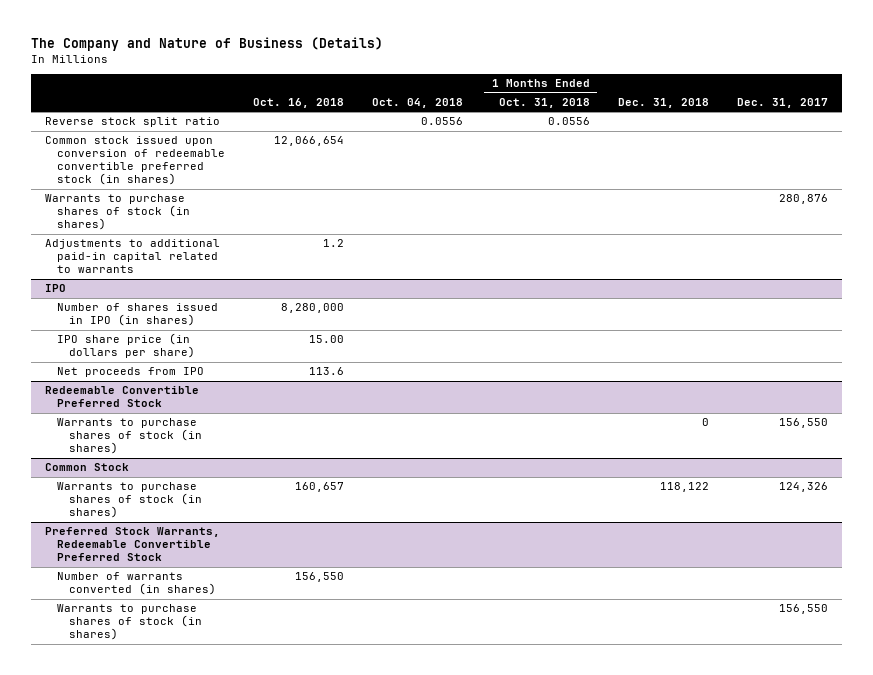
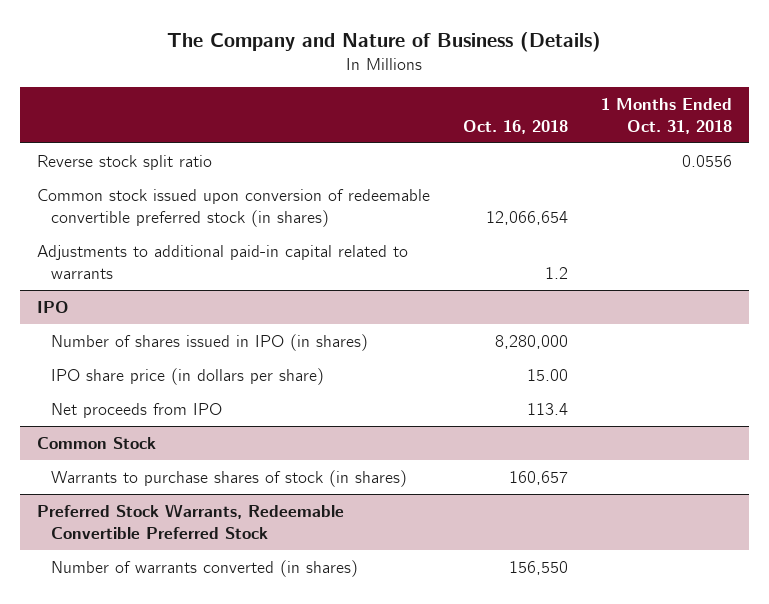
[372,97,464,108] Oct. 04, 2018 -> none
[617,97,709,108] Dec. 31, 2018 -> none
[736,97,828,108] Dec. 31, 2017 -> none
[44,194,191,231] Warrants to purchase shares of stock (in shares) -> none
[44,386,199,408] Redeemable Convertible Preferred Stock -> none
[57,418,203,455] Warrants to purchase shares of stock (in shares) -> none
[309,367,345,376] 113.6 -> [526,403,568,416] 113.4
[57,604,203,641] Warrants to purchase shares of stock (in shares) -> none

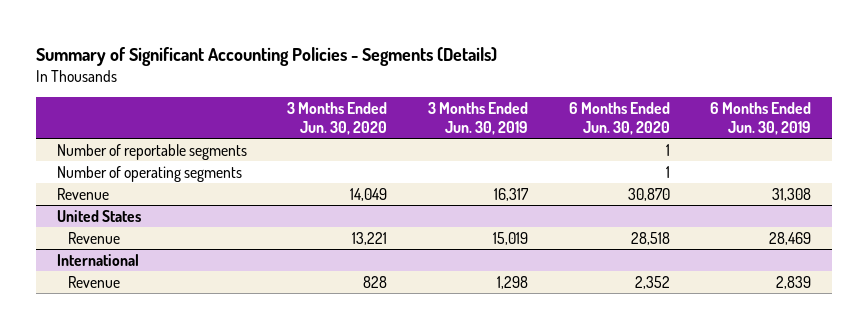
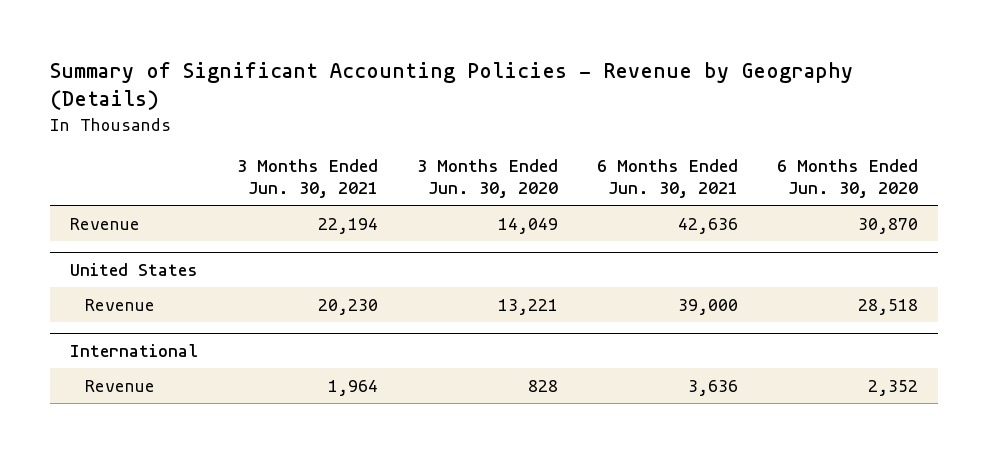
[36,46,498,66] Summary of Significant Accounting Policies - Segments (Details) -> [49,62,853,111] Summary of Significant Accounting Policies - Revenue by Geography (Details)
[428,102,529,135] 3 Months Ended Jun. 30, 2019 -> none
[710,102,812,135] 6 Months Ended Jun. 30, 2019 -> none
none -> [236,159,378,199] 3 Months Ended Jun. 30, 2021
none -> [596,159,738,199] 6 Months Ended Jun. 30, 2021
[56,143,247,160] Number of reportable segments -> none
[56,165,242,182] Number of operating segments -> none

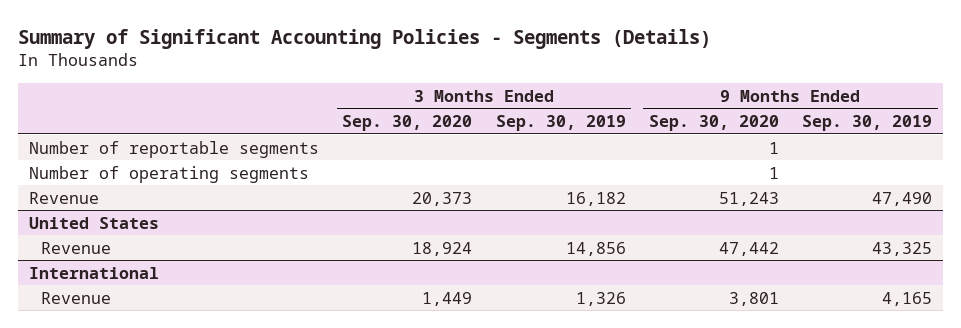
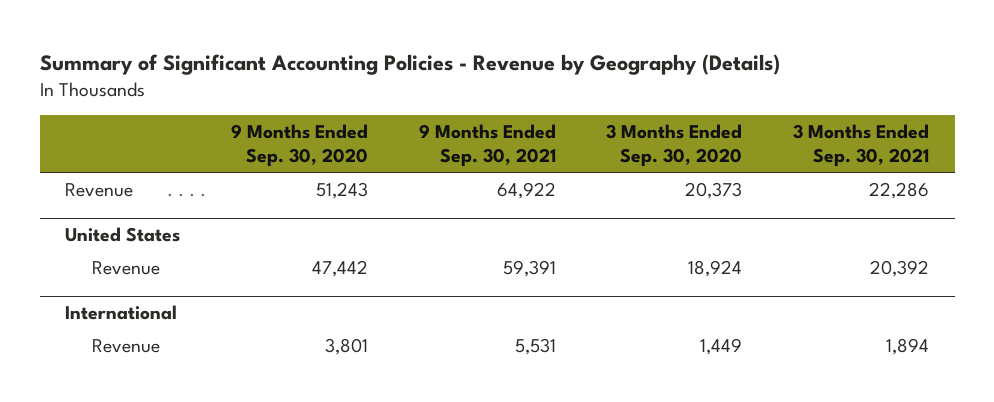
[17,28,711,49] Summary of Significant Accounting Policies - Segments (Details) -> [39,53,780,75] Summary of Significant Accounting Policies - Revenue by Geography (Details)
[495,114,626,131] Sep. 30, 2019 -> none
[801,114,932,131] Sep. 30, 2019 -> none
none -> [418,124,556,168] 9 Months Ended Sep. 30, 2021
none -> [793,124,930,168] 3 Months Ended Sep. 30, 2021
[29,140,320,158] Number of reportable segments -> none
[29,165,310,183] Number of operating segments -> none

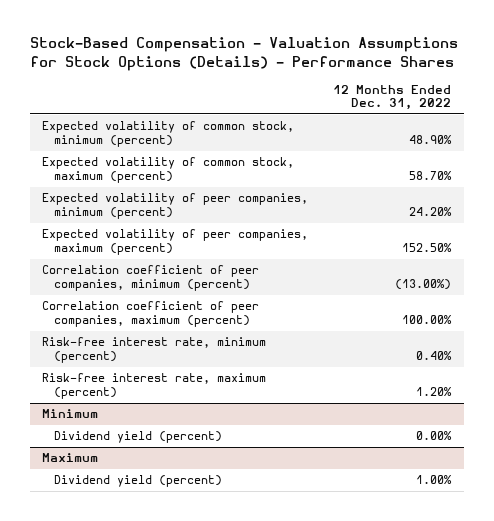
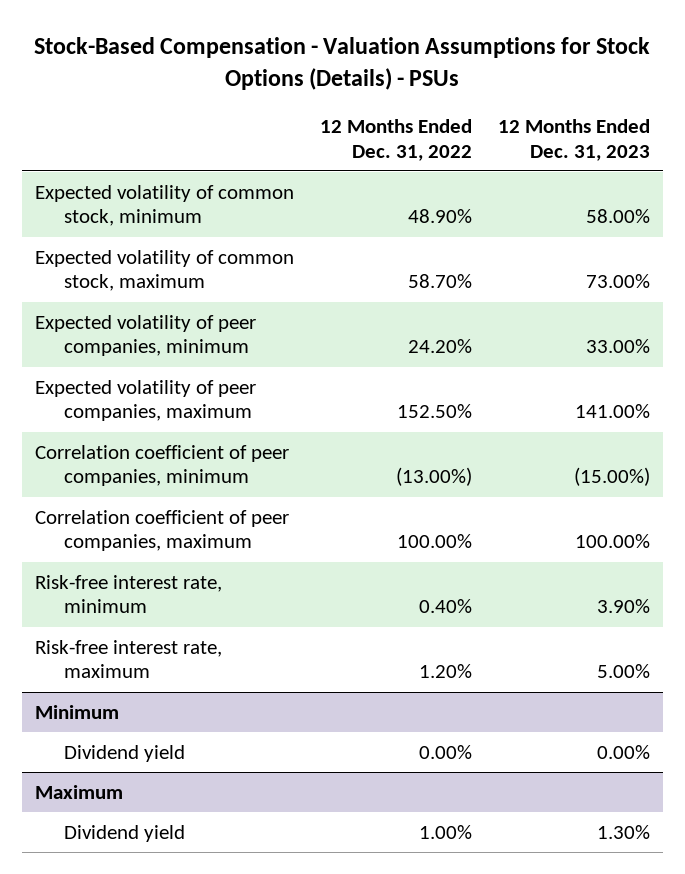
[30,37,459,71] Stock-Based Compensation - Valuation Assumptions for Stock Options (Details) - Performance Shares -> [34,36,651,90] Stock-Based Compensation - Valuation Assumptions for Stock Options (Details) - PSUs
none -> [498,119,651,161] 12 Months Ended Dec. 31, 2023
[42,121,295,148] Expected volatility of common stock, minimum (percent) -> [34,184,294,227] Expected volatility of common stock, minimum
[42,157,295,184] Expected volatility of common stock, maximum (percent) -> [34,249,294,292] Expected volatility of common stock, maximum
[42,193,309,220] Expected volatility of peer companies, minimum (percent) -> [34,314,256,357] Expected volatility of peer companies, minimum
[42,229,309,256] Expected volatility of peer companies, maximum (percent) -> [34,379,256,422] Expected volatility of peer companies, maximum
[42,265,260,292] Correlation coefficient of peer companies, minimum (percent) -> [34,444,289,487] Correlation coefficient of peer companies, minimum
[42,301,260,328] Correlation coefficient of peer companies, maximum (percent) -> [34,509,289,552] Correlation coefficient of peer companies, maximum
[42,337,267,364] Risk-free interest rate, minimum (percent) -> [34,574,222,614] Risk-free interest rate, minimum
[42,373,267,400] Risk-free interest rate, maximum (percent) -> [34,639,222,679] Risk-free interest rate, maximum
[53,431,222,444] Dividend yield (percent) -> [63,744,185,762] Dividend yield
[53,475,222,488] Dividend yield (percent) -> [63,824,185,842] Dividend yield

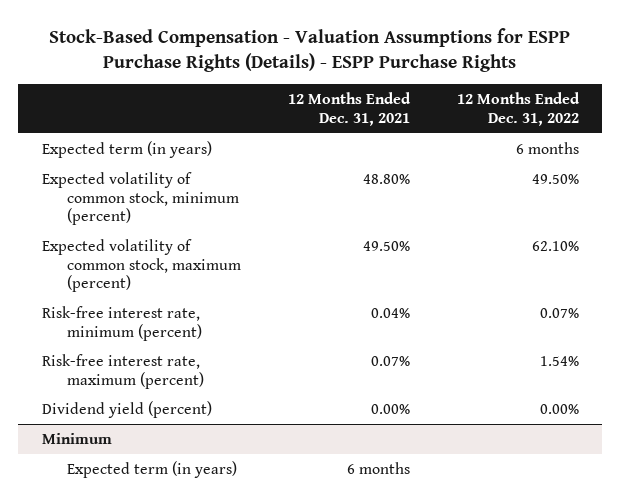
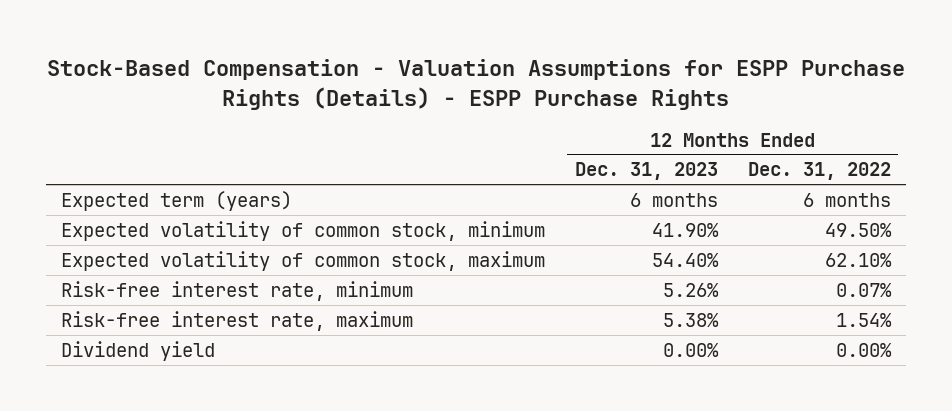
[287,92,411,126] 12 Months Ended Dec. 31, 2021 -> none
none -> [574,162,718,181] Dec. 31, 2023
[41,432,112,444] Minimum -> none
[66,460,237,478] Expected term (in years) -> none
[41,140,212,158] Expected term (in years) -> [61,190,293,211] Expected term (years)
[41,171,239,226] Expected volatility of common stock, minimum (percent) -> [61,220,546,241] Expected volatility of common stock, minimum
[41,238,241,293] Expected volatility of common stock, maximum (percent) -> [61,250,546,271] Expected volatility of common stock, maximum
[41,305,202,341] Risk-free interest rate, minimum (percent) -> [61,280,414,301] Risk-free interest rate, minimum
[41,353,204,389] Risk-free interest rate, maximum (percent) -> [61,310,414,331] Risk-free interest rate, maximum
[41,400,212,418] Dividend yield (percent) -> [61,340,216,361] Dividend yield

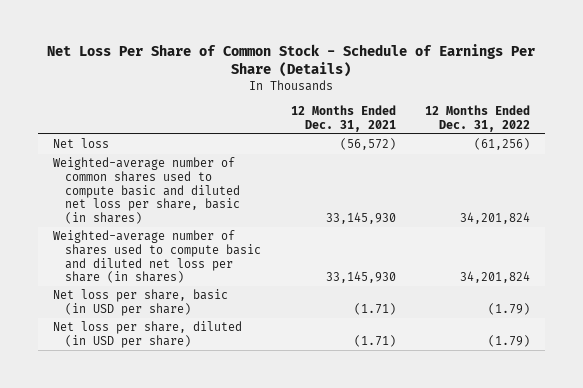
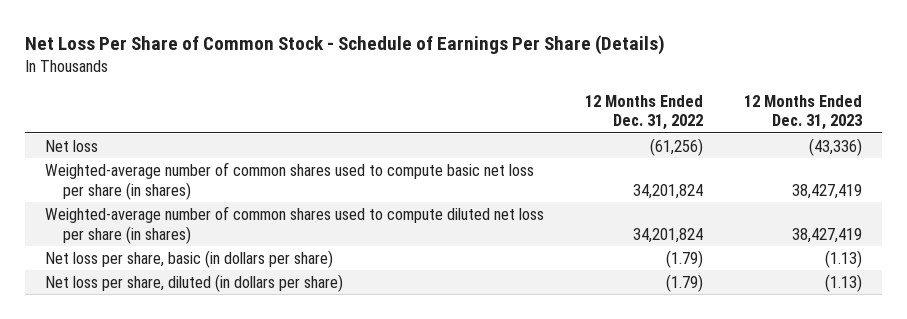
[290,104,396,132] 12 Months Ended Dec. 31, 2021 -> none
none -> [743,94,862,131] 12 Months Ended Dec. 31, 2023
[52,157,241,224] Weighted-average number of common shares used to compute basic and diluted net loss per share, basic (in shares) -> [45,161,535,200] Weighted-average number of common shares used to compute basic net loss per share (in shares)
[52,230,262,284] Weighted-average number of shares used to compute basic and diluted net loss per share (in shares) -> [45,205,545,244] Weighted-average number of common shares used to compute diluted net loss per share (in shares)
[52,289,228,316] Net loss per share, basic (in USD per share) -> [45,249,334,268] Net loss per share, basic (in dollars per share)
[52,321,242,348] Net loss per share, diluted (in USD per share) -> [45,273,344,292] Net loss per share, diluted (in dollars per share)

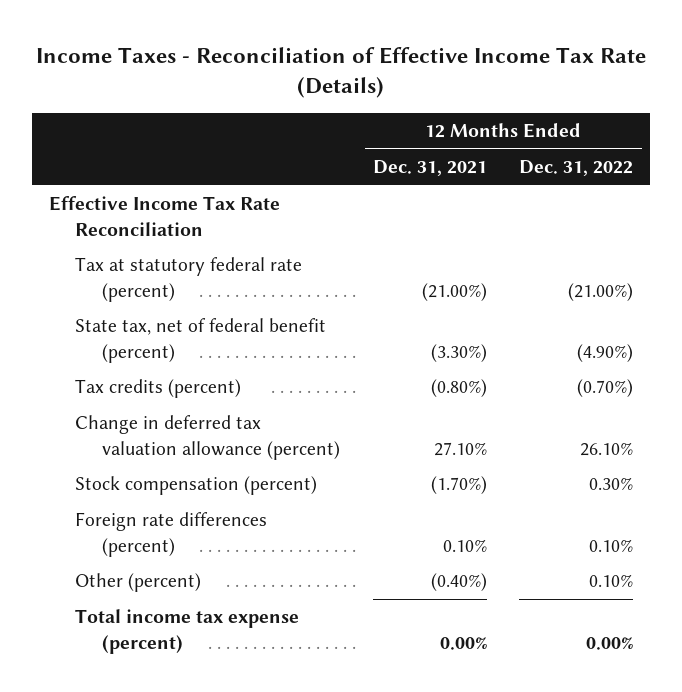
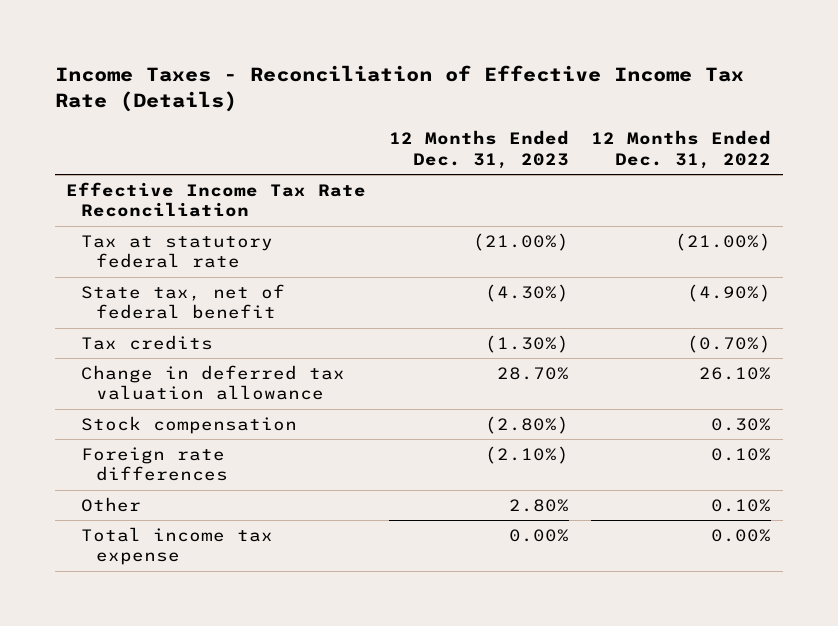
[372,160,487,177] Dec. 31, 2021 -> none
none -> [388,130,569,169] 12 Months Ended Dec. 31, 2023
[75,257,303,302] Tax at statutory federal rate (percent) -> [81,235,274,269] Tax at statutory federal rate
[75,318,327,363] State tax, net of federal benefit (percent) -> [81,284,286,320] State tax, net of federal benefit
[75,379,242,399] Tax credits (percent) -> [81,335,214,351] Tax credits
[75,415,341,460] Change in deferred tax valuation allowance (percent) -> [81,365,346,401] Change in deferred tax valuation allowance
[75,476,318,496] Stock compensation (percent) -> [81,416,298,435] Stock compensation
[75,512,268,557] Foreign rate differences (percent) -> [81,447,228,482] Foreign rate differences
[75,573,202,593] Other (percent) -> [81,497,142,513] Other
[75,609,300,654] Total income tax expense (percent) -> [81,527,274,566] Total income tax expense

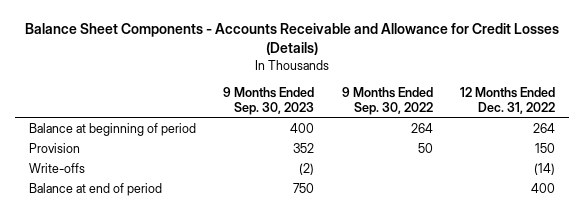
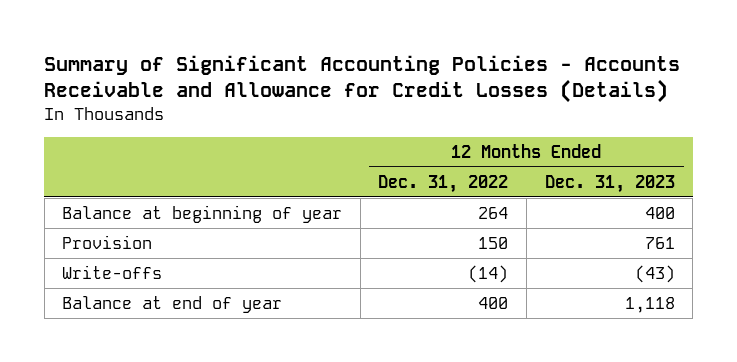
[24,23,559,56] Balance Sheet Components - Accounts Receivable and Allowance for Credit Losses (Details) -> [44,54,681,103] Summary of Significant Accounting Policies - Accounts Receivable and Allowance for Credit Losses (Details)
[223,86,315,115] 9 Months Ended Sep. 30, 2023 -> none
[341,86,433,115] 9 Months Ended Sep. 30, 2022 -> none
none -> [544,174,675,193] Dec. 31, 2023
[28,122,196,136] Balance at beginning of period -> [62,204,343,223] Balance at beginning of year
[28,182,162,196] Balance at end of period -> [62,295,283,313] Balance at end of year

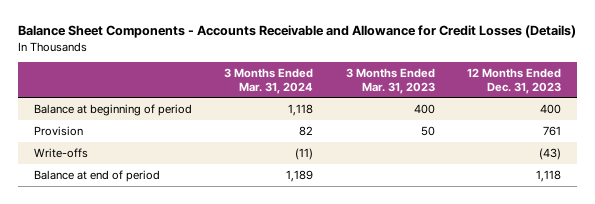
[44,54,681,103] Summary of Significant Accounting Policies - Accounts Receivable and Allowance for Credit Losses (Details) -> [17,25,576,39] Balance Sheet Components - Accounts Receivable and Allowance for Credit Losses (Details)
[378,174,509,193] Dec. 31, 2022 -> none
none -> [224,68,314,94] 3 Months Ended Mar. 31, 2024
none -> [345,68,435,94] 3 Months Ended Mar. 31, 2023
[62,204,343,223] Balance at beginning of year -> [33,104,192,117] Balance at beginning of period
[62,295,283,313] Balance at end of year -> [33,170,160,183] Balance at end of period

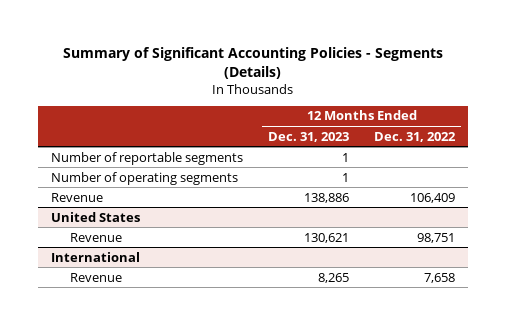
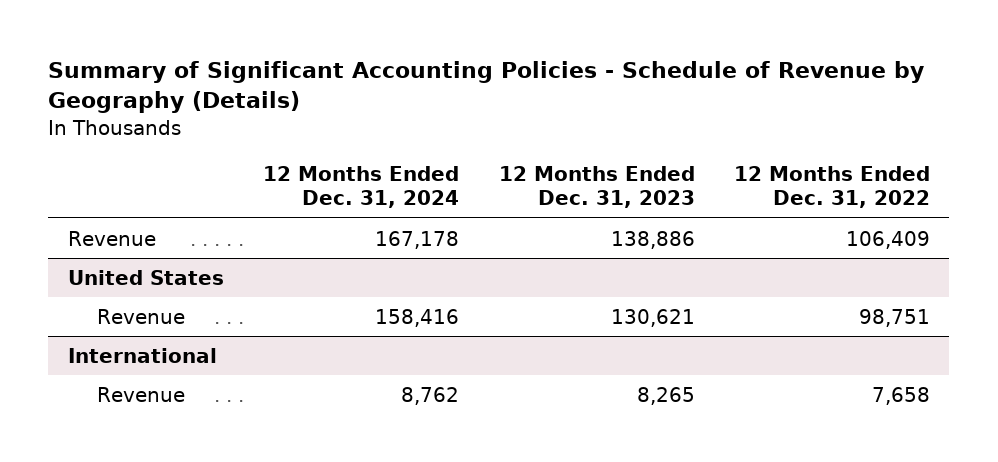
[63,46,444,79] Summary of Significant Accounting Policies - Segments (Details) -> [48,61,925,114] Summary of Significant Accounting Policies - Schedule of Revenue by Geography (Details)
none -> [263,165,460,208] 12 Months Ended Dec. 31, 2024
[50,151,243,165] Number of reportable segments -> none
[50,171,238,185] Number of operating segments -> none

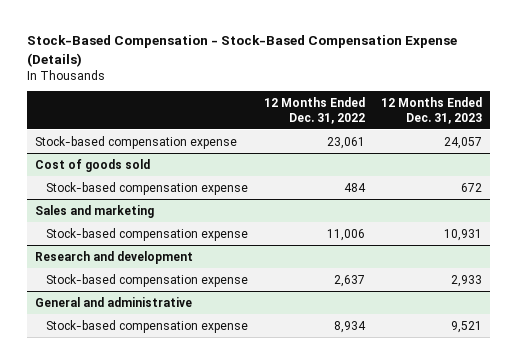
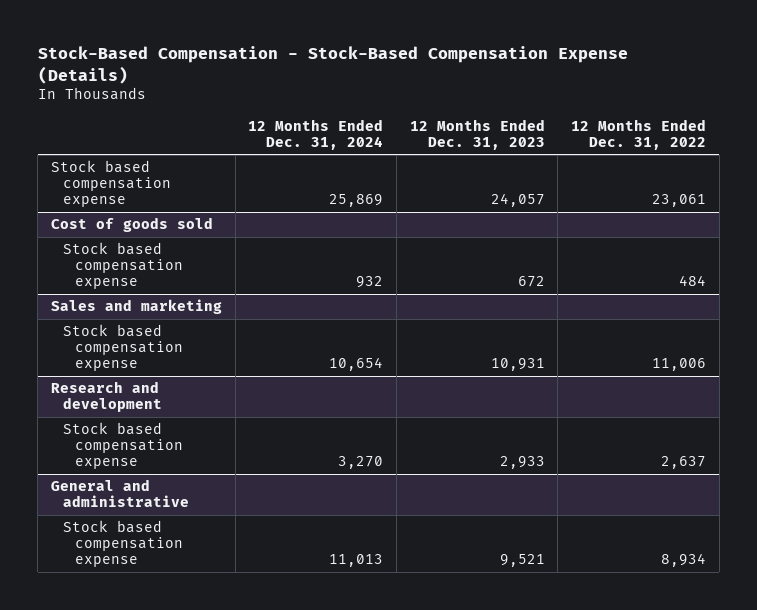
none -> [248,118,384,150] 12 Months Ended Dec. 31, 2024
[34,135,237,149] Stock-based compensation expense -> [50,160,172,208] Stock based compensation expense
[45,181,248,195] Stock-based compensation expense -> [63,242,184,290] Stock based compensation expense
[45,227,248,241] Stock-based compensation expense -> [63,324,184,372] Stock based compensation expense
[45,273,248,287] Stock-based compensation expense -> [63,422,184,470] Stock based compensation expense
[45,319,248,333] Stock-based compensation expense -> [63,520,184,568] Stock based compensation expense

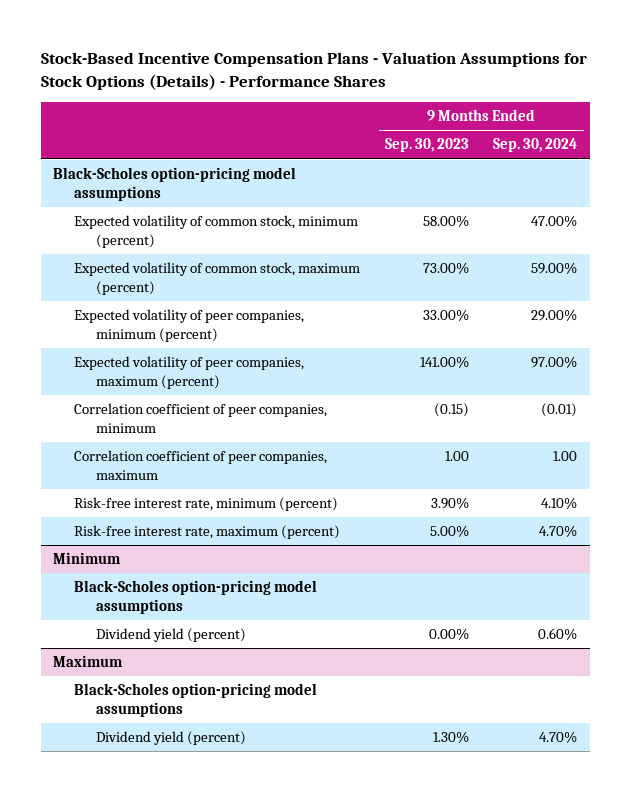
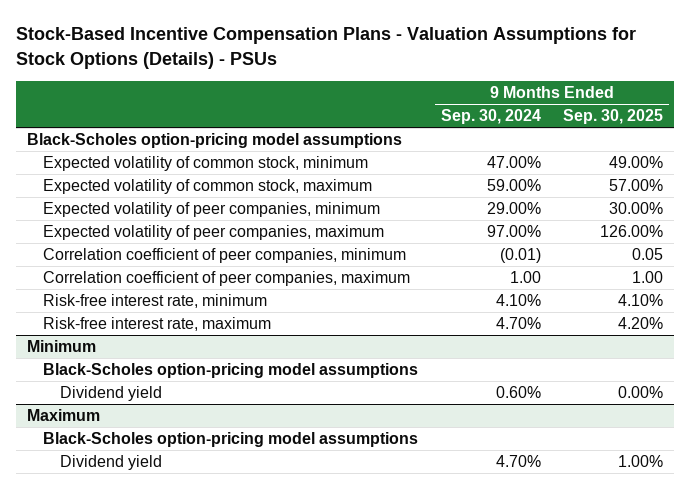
[41,52,588,91] Stock-Based Incentive Compensation Plans - Valuation Assumptions for Stock Options (Details) - Performance Shares -> [15,27,636,69] Stock-Based Incentive Compensation Plans - Valuation Assumptions for Stock Options (Details) - PSUs
[384,138,469,153] Sep. 30, 2023 -> none
none -> [563,109,664,125] Sep. 30, 2025
[74,215,359,249] Expected volatility of common stock, minimum (percent) -> [43,156,369,172] Expected volatility of common stock, minimum
[74,262,361,296] Expected volatility of common stock, maximum (percent) -> [43,179,373,195] Expected volatility of common stock, maximum
[74,309,305,343] Expected volatility of peer companies, minimum (percent) -> [43,202,381,218] Expected volatility of peer companies, minimum
[74,356,305,390] Expected volatility of peer companies, maximum (percent) -> [43,225,385,241] Expected volatility of peer companies, maximum
[74,497,339,512] Risk-free interest rate, minimum (percent) -> [43,294,268,309] Risk-free interest rate, minimum
[74,525,341,540] Risk-free interest rate, maximum (percent) -> [43,317,272,332] Risk-free interest rate, maximum
[95,628,246,643] Dividend yield (percent) -> [59,386,162,402] Dividend yield
[95,731,246,746] Dividend yield (percent) -> [59,455,162,471] Dividend yield

